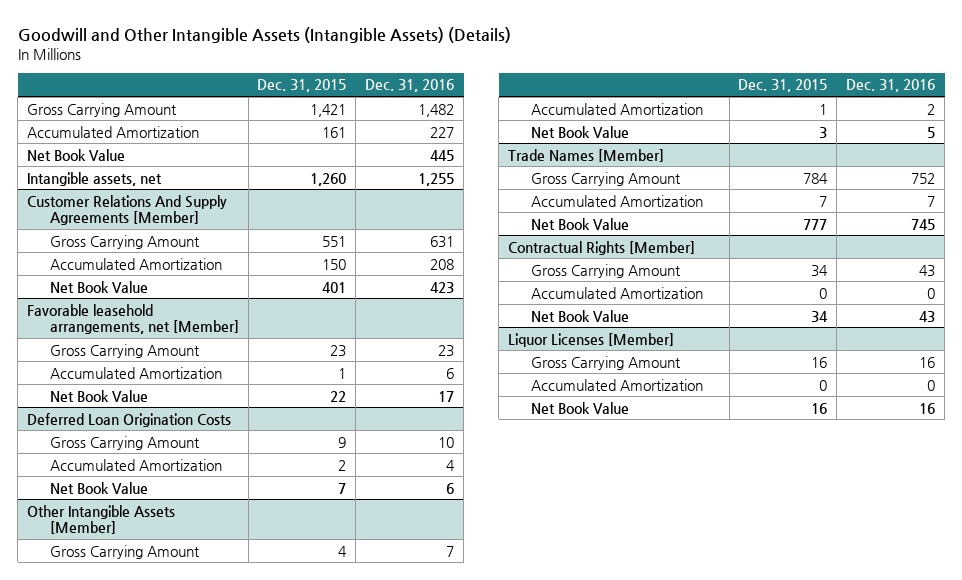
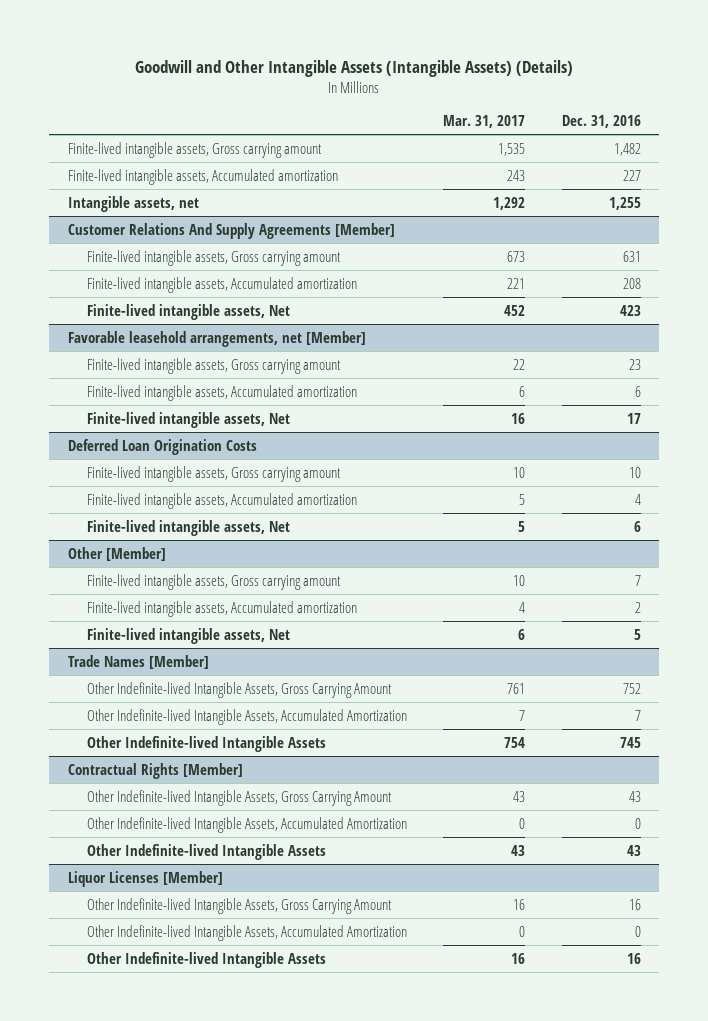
[257,79,347,93] Dec. 31, 2015 -> none
none -> [443,115,526,129] Mar. 31, 2017
[27,148,126,161] Net Book Value -> none
[27,102,178,117] Gross Carrying Amount -> [67,141,322,158] Finite-lived intangible assets, Gross carrying amount
[27,125,200,138] Accumulated Amortization -> [67,168,338,185] Finite-lived intangible assets, Accumulated amortization
[49,234,200,249] Gross Carrying Amount -> [86,249,341,266] Finite-lived intangible assets, Gross carrying amount
[49,257,222,270] Accumulated Amortization -> [86,276,357,293] Finite-lived intangible assets, Accumulated amortization
[49,280,148,293] Net Book Value -> [86,303,290,320] Finite-lived intangible assets, Net
[49,343,200,358] Gross Carrying Amount -> none
none -> [86,357,341,374] Finite-lived intangible assets, Gross carrying amount
[49,366,222,379] Accumulated Amortization -> [86,384,357,401] Finite-lived intangible assets, Accumulated amortization
[49,389,148,402] Net Book Value -> [86,411,290,428] Finite-lived intangible assets, Net
[49,435,200,450] Gross Carrying Amount -> none
[49,544,200,559] Gross Carrying Amount -> none
none -> [86,465,341,482] Finite-lived intangible assets, Gross carrying amount
[49,458,222,471] Accumulated Amortization -> [86,492,357,509] Finite-lived intangible assets, Accumulated amortization
[49,481,148,494] Net Book Value -> [86,519,290,536] Finite-lived intangible assets, Net
[27,504,176,535] Other Intangible Assets [Member] -> [67,546,166,561] Other [Member]
none -> [86,573,341,590] Finite-lived intangible assets, Gross carrying amount
[530,102,703,115] Accumulated Amortization -> [86,600,357,617] Finite-lived intangible assets, Accumulated amortization
[530,125,629,138] Net Book Value -> [86,627,290,644] Finite-lived intangible assets, Net
[530,171,681,186] Gross Carrying Amount -> [86,681,392,698] Other Indefinite-lived Intangible Assets, Gross Carrying Amount
[530,194,703,207] Accumulated Amortization -> [86,708,407,725] Other Indefinite-lived Intangible Assets, Accumulated Amortization
[530,217,629,230] Net Book Value -> [86,735,326,752] Other Indefinite-lived Intangible Assets
[530,263,681,278] Gross Carrying Amount -> [86,789,392,806] Other Indefinite-lived Intangible Assets, Gross Carrying Amount
[530,286,703,299] Accumulated Amortization -> [86,816,407,833] Other Indefinite-lived Intangible Assets, Accumulated Amortization
[530,309,629,322] Net Book Value -> [86,843,326,860] Other Indefinite-lived Intangible Assets
[530,355,681,370] Gross Carrying Amount -> [86,897,392,914] Other Indefinite-lived Intangible Assets, Gross Carrying Amount
[530,378,703,391] Accumulated Amortization -> [86,924,407,941] Other Indefinite-lived Intangible Assets, Accumulated Amortization
[530,401,629,414] Net Book Value -> [86,951,326,968] Other Indefinite-lived Intangible Assets

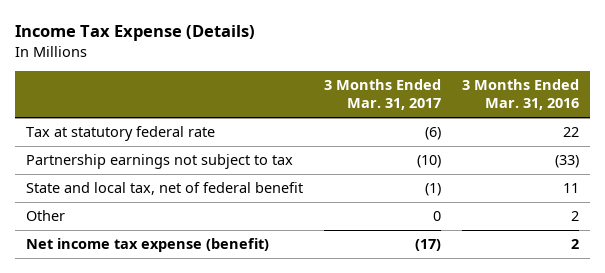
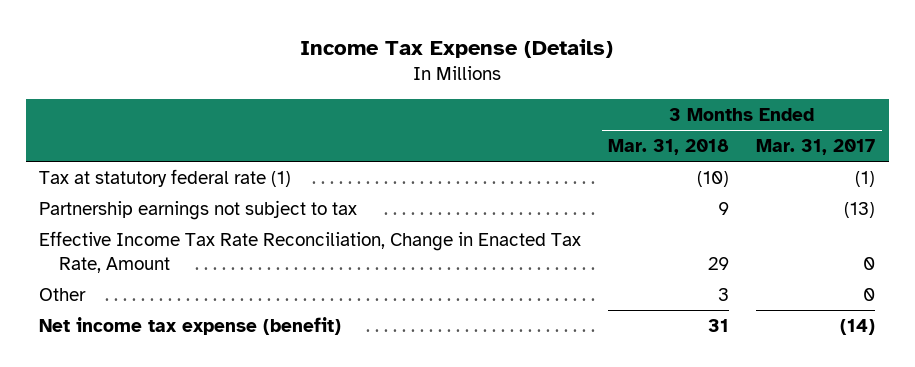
[462,79,580,111] 3 Months Ended Mar. 31, 2016 -> none
none -> [608,139,730,156] Mar. 31, 2018
[25,182,303,196] State and local tax, net of federal benefit -> none
[25,126,215,142] Tax at statutory federal rate -> [39,168,292,187] Tax at statutory federal rate (1)
[424,127,441,141] (6) -> [855,170,876,187] (1)
[416,155,441,169] (10) -> [844,201,876,218] (13)
none -> [39,230,582,273] Effective Income Tax Rate Reconciliation, Change in Enacted Tax Rate, Amount
[414,239,441,252] (17) -> [840,318,876,335] (14)

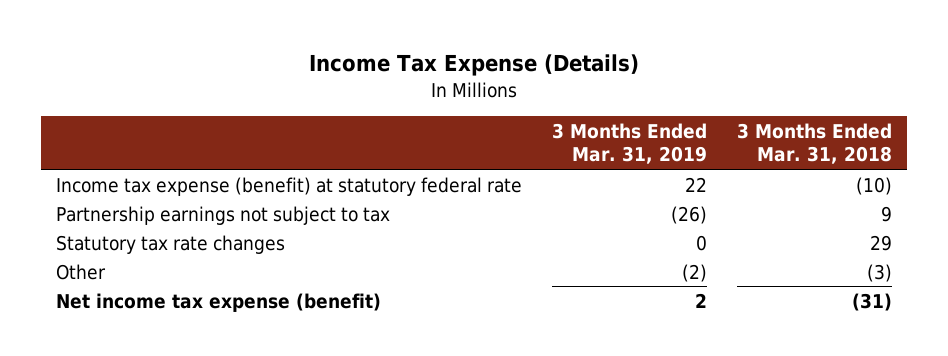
[756,139,876,156] Mar. 31, 2017 -> none
none -> [551,122,707,165] 3 Months Ended Mar. 31, 2019
[39,168,292,187] Tax at statutory federal rate (1) -> [56,176,523,196] Income tax expense (benefit) at statutory federal rate
[39,230,582,273] Effective Income Tax Rate Reconciliation, Change in Enacted Tax Rate, Amount -> [56,234,286,254] Statutory tax rate changes
[718,287,730,301] 3 -> [866,263,892,282] (3)
[708,318,730,332] 31 -> [851,292,892,311] (31)

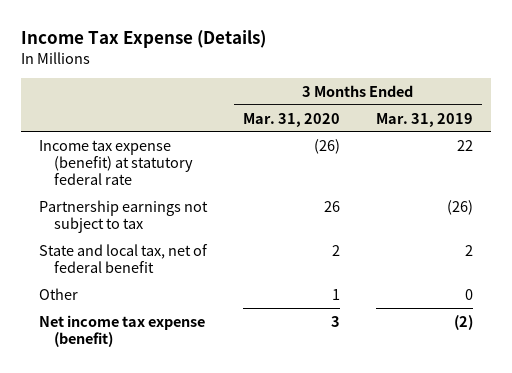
[736,122,892,165] 3 Months Ended Mar. 31, 2018 -> none
none -> [242,112,340,127] Mar. 31, 2020
[56,234,286,254] Statutory tax rate changes -> none
none -> [38,243,208,273] State and local tax, net of federal benefit
[681,263,707,282] (2) -> [464,288,473,300] 0
[694,292,707,308] 2 -> [453,314,473,330] (2)

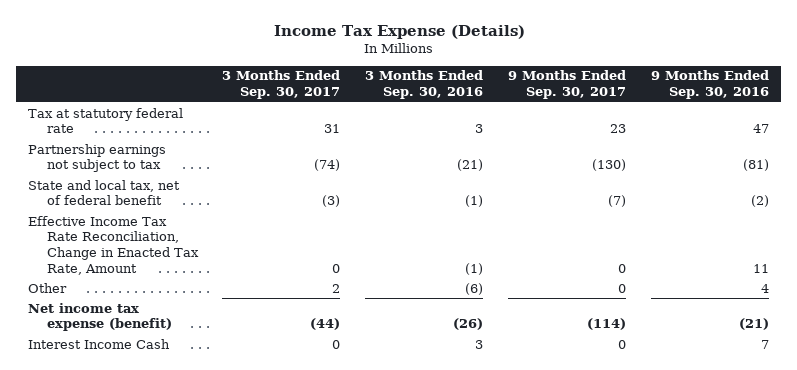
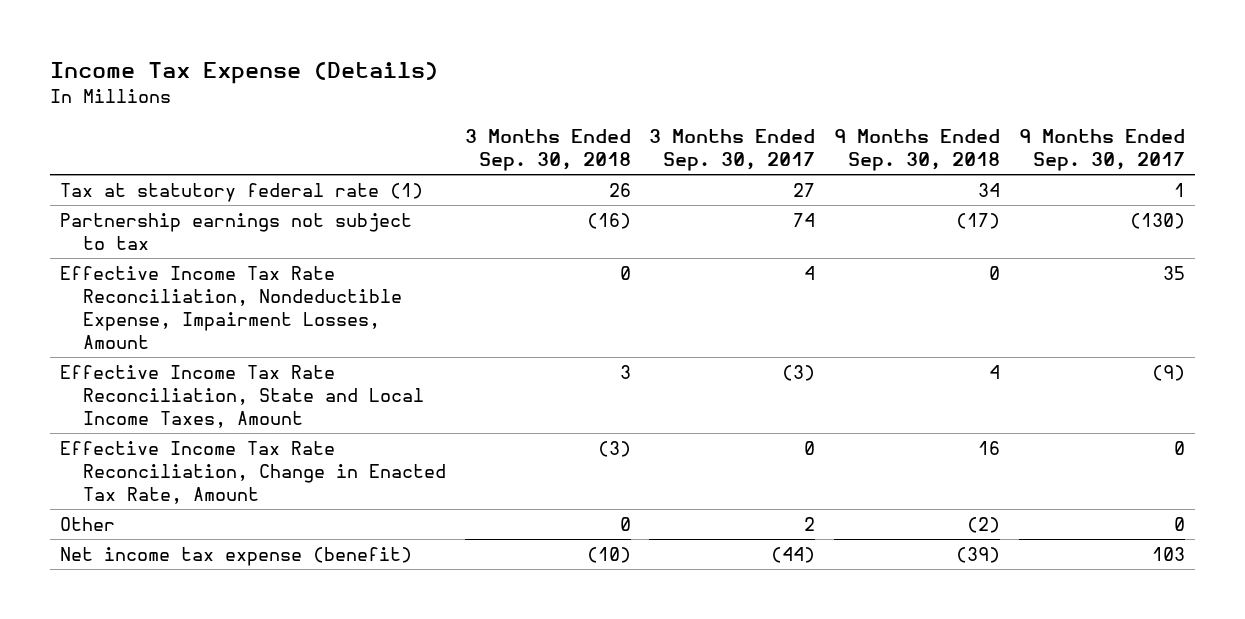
[365,70,484,100] 3 Months Ended Sep. 30, 2016 -> none
[651,70,770,100] 9 Months Ended Sep. 30, 2016 -> none
none -> [464,128,631,171] 3 Months Ended Sep. 30, 2018
none -> [834,128,1001,171] 9 Months Ended Sep. 30, 2018
[28,107,184,134] Tax at statutory federal rate -> [59,183,423,203] Tax at statutory federal rate (1)
[324,124,341,134] 31 -> [793,183,816,198] 27
[610,124,627,134] 23 -> [1174,183,1186,198] 1
[314,159,341,172] (74) -> [793,213,816,228] 74
none -> [59,266,402,350] Effective Income Tax Rate Reconciliation, Nondeductible Expense, Impairment Losses, Amount
[28,179,181,206] State and local tax, net of federal benefit -> [59,365,424,429] Effective Income Tax Rate Reconciliation, State and Local Income Taxes, Amount
[608,195,627,208] (7) -> [1152,365,1186,382] (9)
[28,338,171,349] Interest Income Cash -> none
[587,318,627,331] (114) -> [1152,547,1186,562] 103

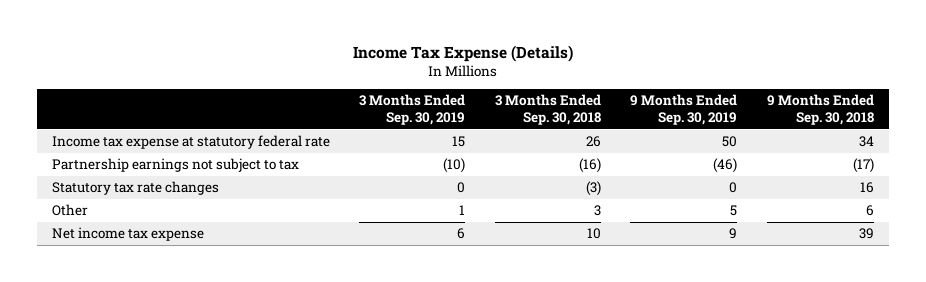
[649,128,816,171] 3 Months Ended Sep. 30, 2017 -> none
[1019,128,1186,171] 9 Months Ended Sep. 30, 2017 -> none
none -> [359,93,466,126] 3 Months Ended Sep. 30, 2019
none -> [630,93,738,126] 9 Months Ended Sep. 30, 2019
[59,183,423,203] Tax at statutory federal rate (1) -> [51,135,330,150] Income tax expense at statutory federal rate
[59,266,402,350] Effective Income Tax Rate Reconciliation, Nondeductible Expense, Impairment Losses, Amount -> none
[59,365,424,429] Effective Income Tax Rate Reconciliation, State and Local Income Taxes, Amount -> none
[59,441,446,505] Effective Income Tax Rate Reconciliation, Change in Enacted Tax Rate, Amount -> [51,181,219,196] Statutory tax rate changes
[619,517,631,532] 0 -> [593,205,601,217] 3
[967,517,1001,534] (2) -> [865,205,874,217] 6
[59,547,412,567] Net income tax expense (benefit) -> [51,227,204,242] Net income tax expense
[586,547,631,564] (10) -> [586,228,601,240] 10
[956,547,1001,564] (39) -> [858,228,874,240] 39

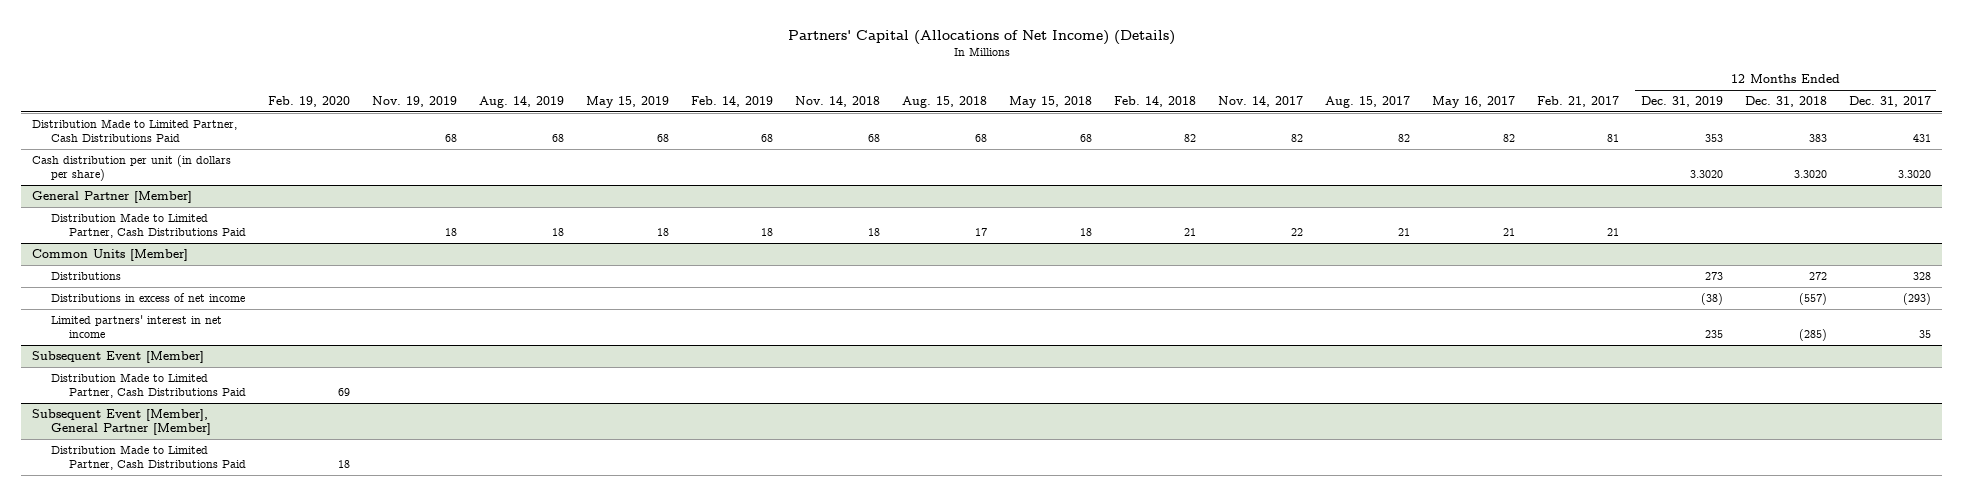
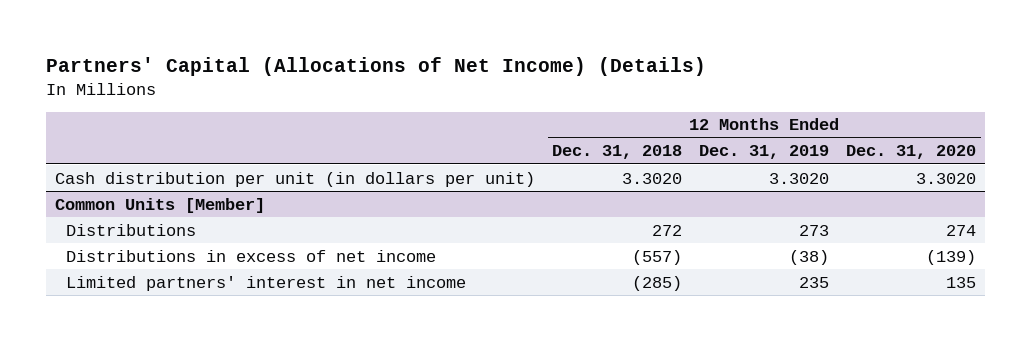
[268,96,351,108] Feb. 19, 2020 -> none
[372,96,458,108] Nov. 19, 2019 -> none
[479,96,565,109] Aug. 14, 2019 -> none
[586,96,670,109] May 15, 2019 -> none
[691,96,774,108] Feb. 14, 2019 -> none
[795,96,881,108] Nov. 14, 2018 -> none
[902,96,988,109] Aug. 15, 2018 -> none
[1009,96,1093,109] May 15, 2018 -> none
[1114,96,1197,108] Feb. 14, 2018 -> none
[1217,96,1303,108] Nov. 14, 2017 -> none
[1324,96,1410,109] Aug. 15, 2017 -> none
[1431,96,1515,109] May 16, 2017 -> none
[1536,96,1619,108] Feb. 21, 2017 -> none
[1848,96,1931,108] Dec. 31, 2017 -> none
none -> [846,145,977,160] Dec. 31, 2020
[32,119,238,143] Distribution Made to Limited Partner, Cash Distributions Paid -> none
[32,191,193,204] General Partner [Member] -> none
[50,213,247,239] Distribution Made to Limited Partner, Cash Distributions Paid -> none
[32,155,232,182] Cash distribution per unit (in dollars per share) -> [54,171,535,187] Cash distribution per unit (in dollars per unit)
[32,351,205,364] Subsequent Event [Member] -> none
[50,373,247,399] Distribution Made to Limited Partner, Cash Distributions Paid -> none
[32,409,211,436] Subsequent Event [Member], General Partner [Member] -> none
[50,445,247,471] Distribution Made to Limited Partner, Cash Distributions Paid -> none

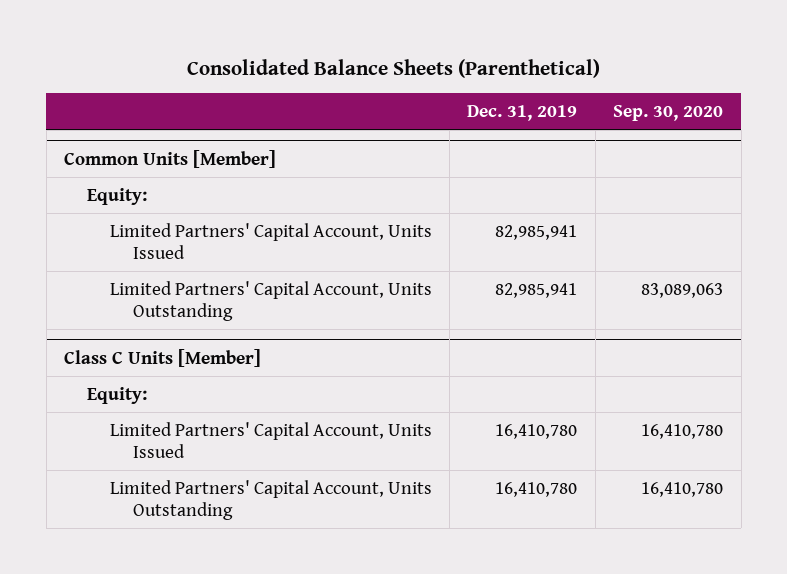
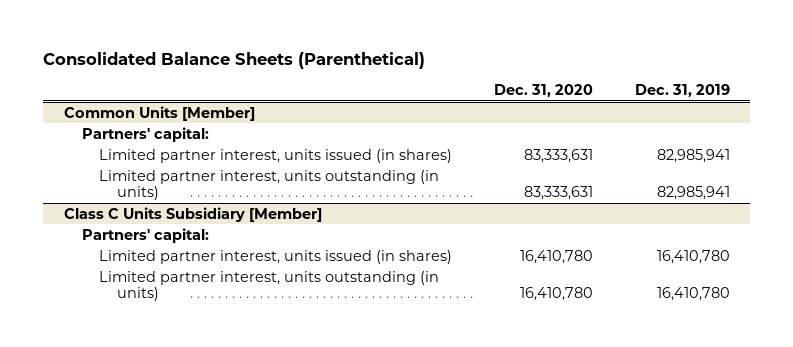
[613,104,724,121] Sep. 30, 2020 -> none
none -> [494,84,594,98] Dec. 31, 2020
[86,187,147,205] Equity: -> [81,126,209,142] Partners' capital:
[109,222,432,259] Limited Partners' Capital Account, Units Issued -> [99,148,453,163] Limited partner interest, units issued (in shares)
[109,280,432,321] Limited Partners' Capital Account, Units Outstanding -> [99,169,440,201] Limited partner interest, units outstanding (in units)
[63,348,261,367] Class C Units [Member] -> [63,206,322,222] Class C Units Subsidiary [Member]
[86,386,147,404] Equity: -> [81,227,209,243] Partners' capital:
[109,421,432,458] Limited Partners' Capital Account, Units Issued -> [99,249,453,264] Limited partner interest, units issued (in shares)
[109,479,432,520] Limited Partners' Capital Account, Units Outstanding -> [99,270,440,302] Limited partner interest, units outstanding (in units)

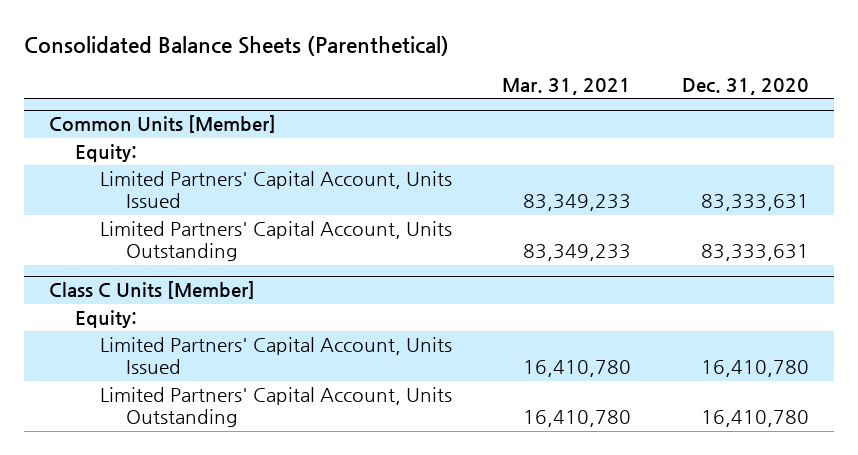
[634,84,730,98] Dec. 31, 2019 -> none
none -> [502,78,632,96] Mar. 31, 2021
[81,126,209,142] Partners' capital: -> [74,144,137,163] Equity:
[99,148,453,163] Limited partner interest, units issued (in shares) -> [100,171,453,209] Limited Partners' Capital Account, Units Issued
[99,169,440,201] Limited partner interest, units outstanding (in units) -> [100,221,453,262] Limited Partners' Capital Account, Units Outstanding
[63,206,322,222] Class C Units Subsidiary [Member] -> [49,281,256,300] Class C Units [Member]
[81,227,209,243] Partners' capital: -> [74,310,137,329] Equity:
[99,249,453,264] Limited partner interest, units issued (in shares) -> [100,337,453,375] Limited Partners' Capital Account, Units Issued
[99,270,440,302] Limited partner interest, units outstanding (in units) -> [100,387,453,428] Limited Partners' Capital Account, Units Outstanding

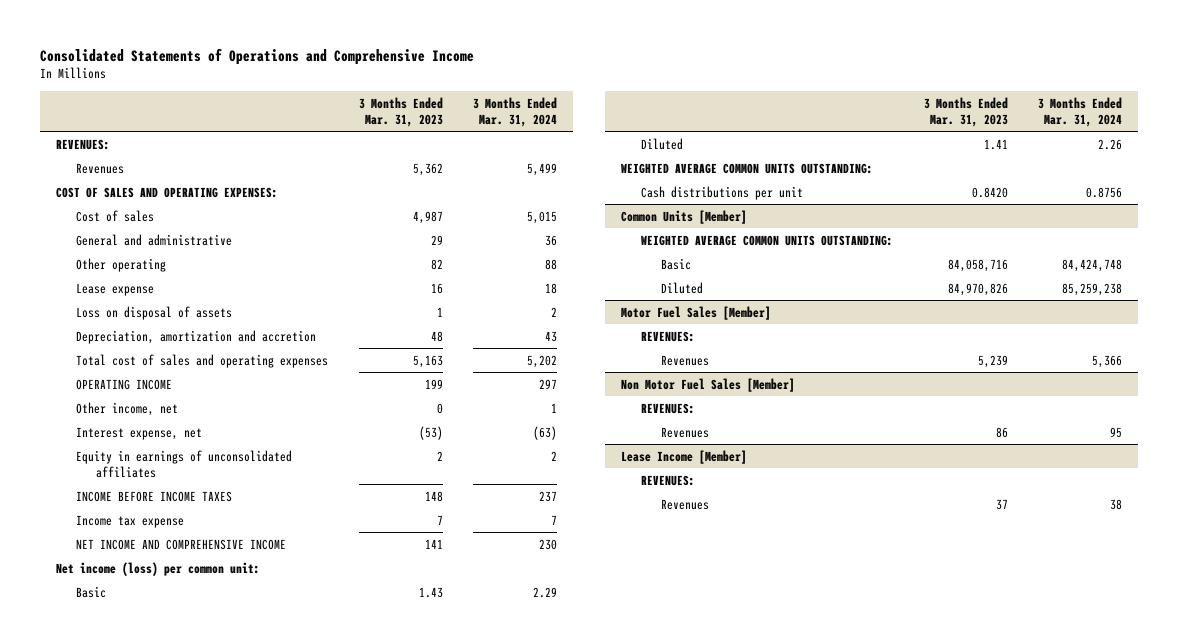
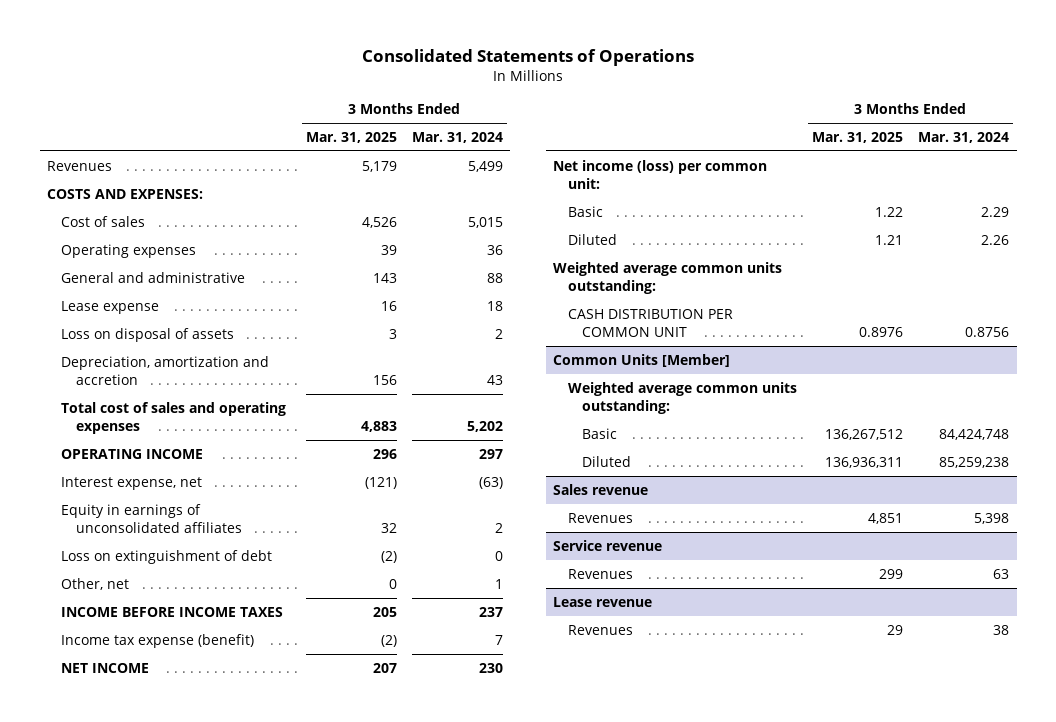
[40,47,475,65] Consolidated Statements of Operations and Comprehensive Income -> [362,48,695,66] Consolidated Statements of Operations
[358,96,443,127] 3 Months Ended Mar. 31, 2023 -> none
none -> [305,132,397,144] Mar. 31, 2025
[55,138,110,150] REVENUES: -> none
[55,186,278,198] COST OF SALES AND OPERATING EXPENSES: -> [47,189,204,200] COSTS AND EXPENSES:
[75,257,166,272] Other operating -> none
none -> [61,244,197,259] Operating expenses
[545,234,558,246] 36 -> [486,273,503,284] 88
[75,401,178,416] Other income, net -> none
none -> [61,550,273,565] Loss on extinguishment of debt
none -> [61,578,130,591] Other, net
[75,514,184,528] Income tax expense -> [61,634,255,649] Income tax expense (benefit)
[75,538,286,550] NET INCOME AND COMPREHENSIVE INCOME -> [61,663,150,674] NET INCOME
[620,162,873,174] WEIGHTED AVERAGE COMMON UNITS OUTSTANDING: -> [553,262,783,295] Weighted average common units outstanding:
[640,185,803,200] Cash distributions per unit -> [567,309,733,338] CASH DISTRIBUTION PER COMMON UNIT
[640,234,893,246] WEIGHTED AVERAGE COMMON UNITS OUTSTANDING: -> [567,382,797,415] Weighted average common units outstanding:
[620,305,771,320] Motor Fuel Sales [Member] -> none
[640,330,695,342] REVENUES: -> none
[620,377,795,392] Non Motor Fuel Sales [Member] -> none
[640,402,695,414] REVENUES: -> none
[620,449,747,464] Lease Income [Member] -> none
[640,474,695,486] REVENUES: -> none
none -> [553,484,649,496] Sales revenue
[1092,354,1123,368] 5,366 -> [974,513,1010,525] 5,398
none -> [553,540,663,552] Service revenue
[1110,426,1123,438] 95 -> [993,569,1010,580] 63
none -> [553,597,653,608] Lease revenue

